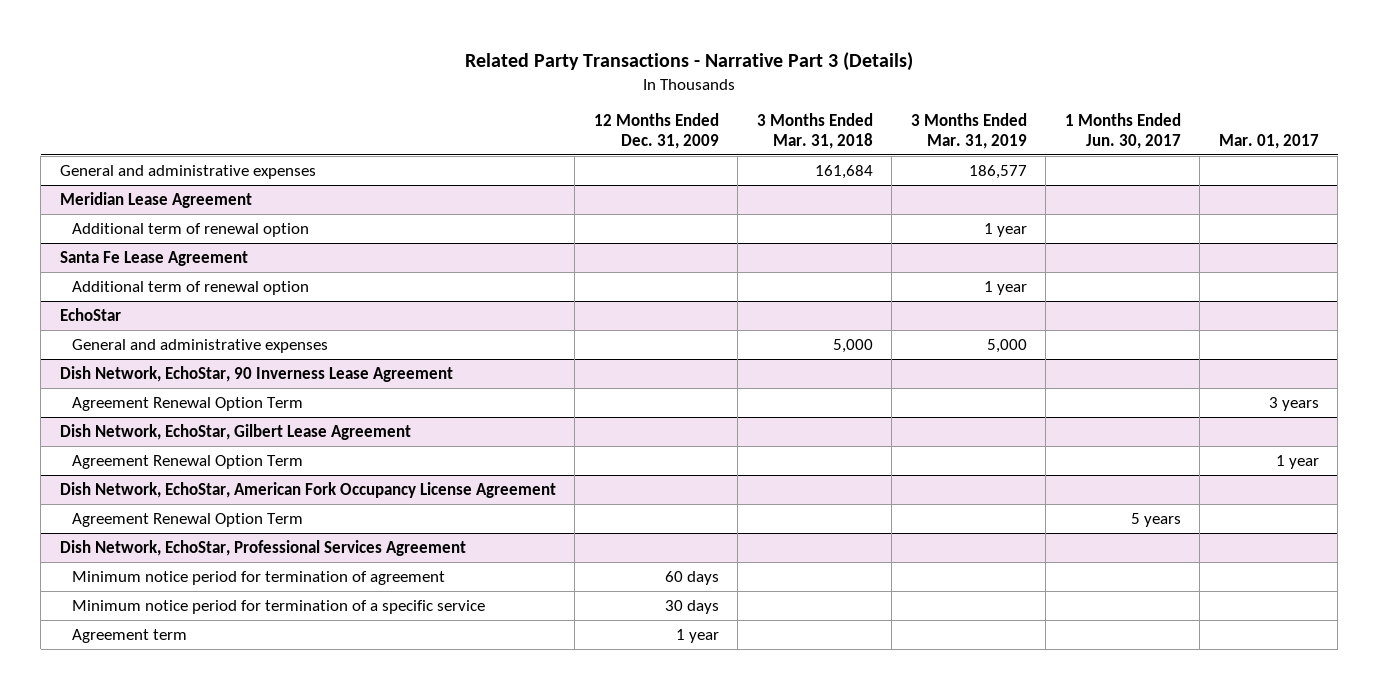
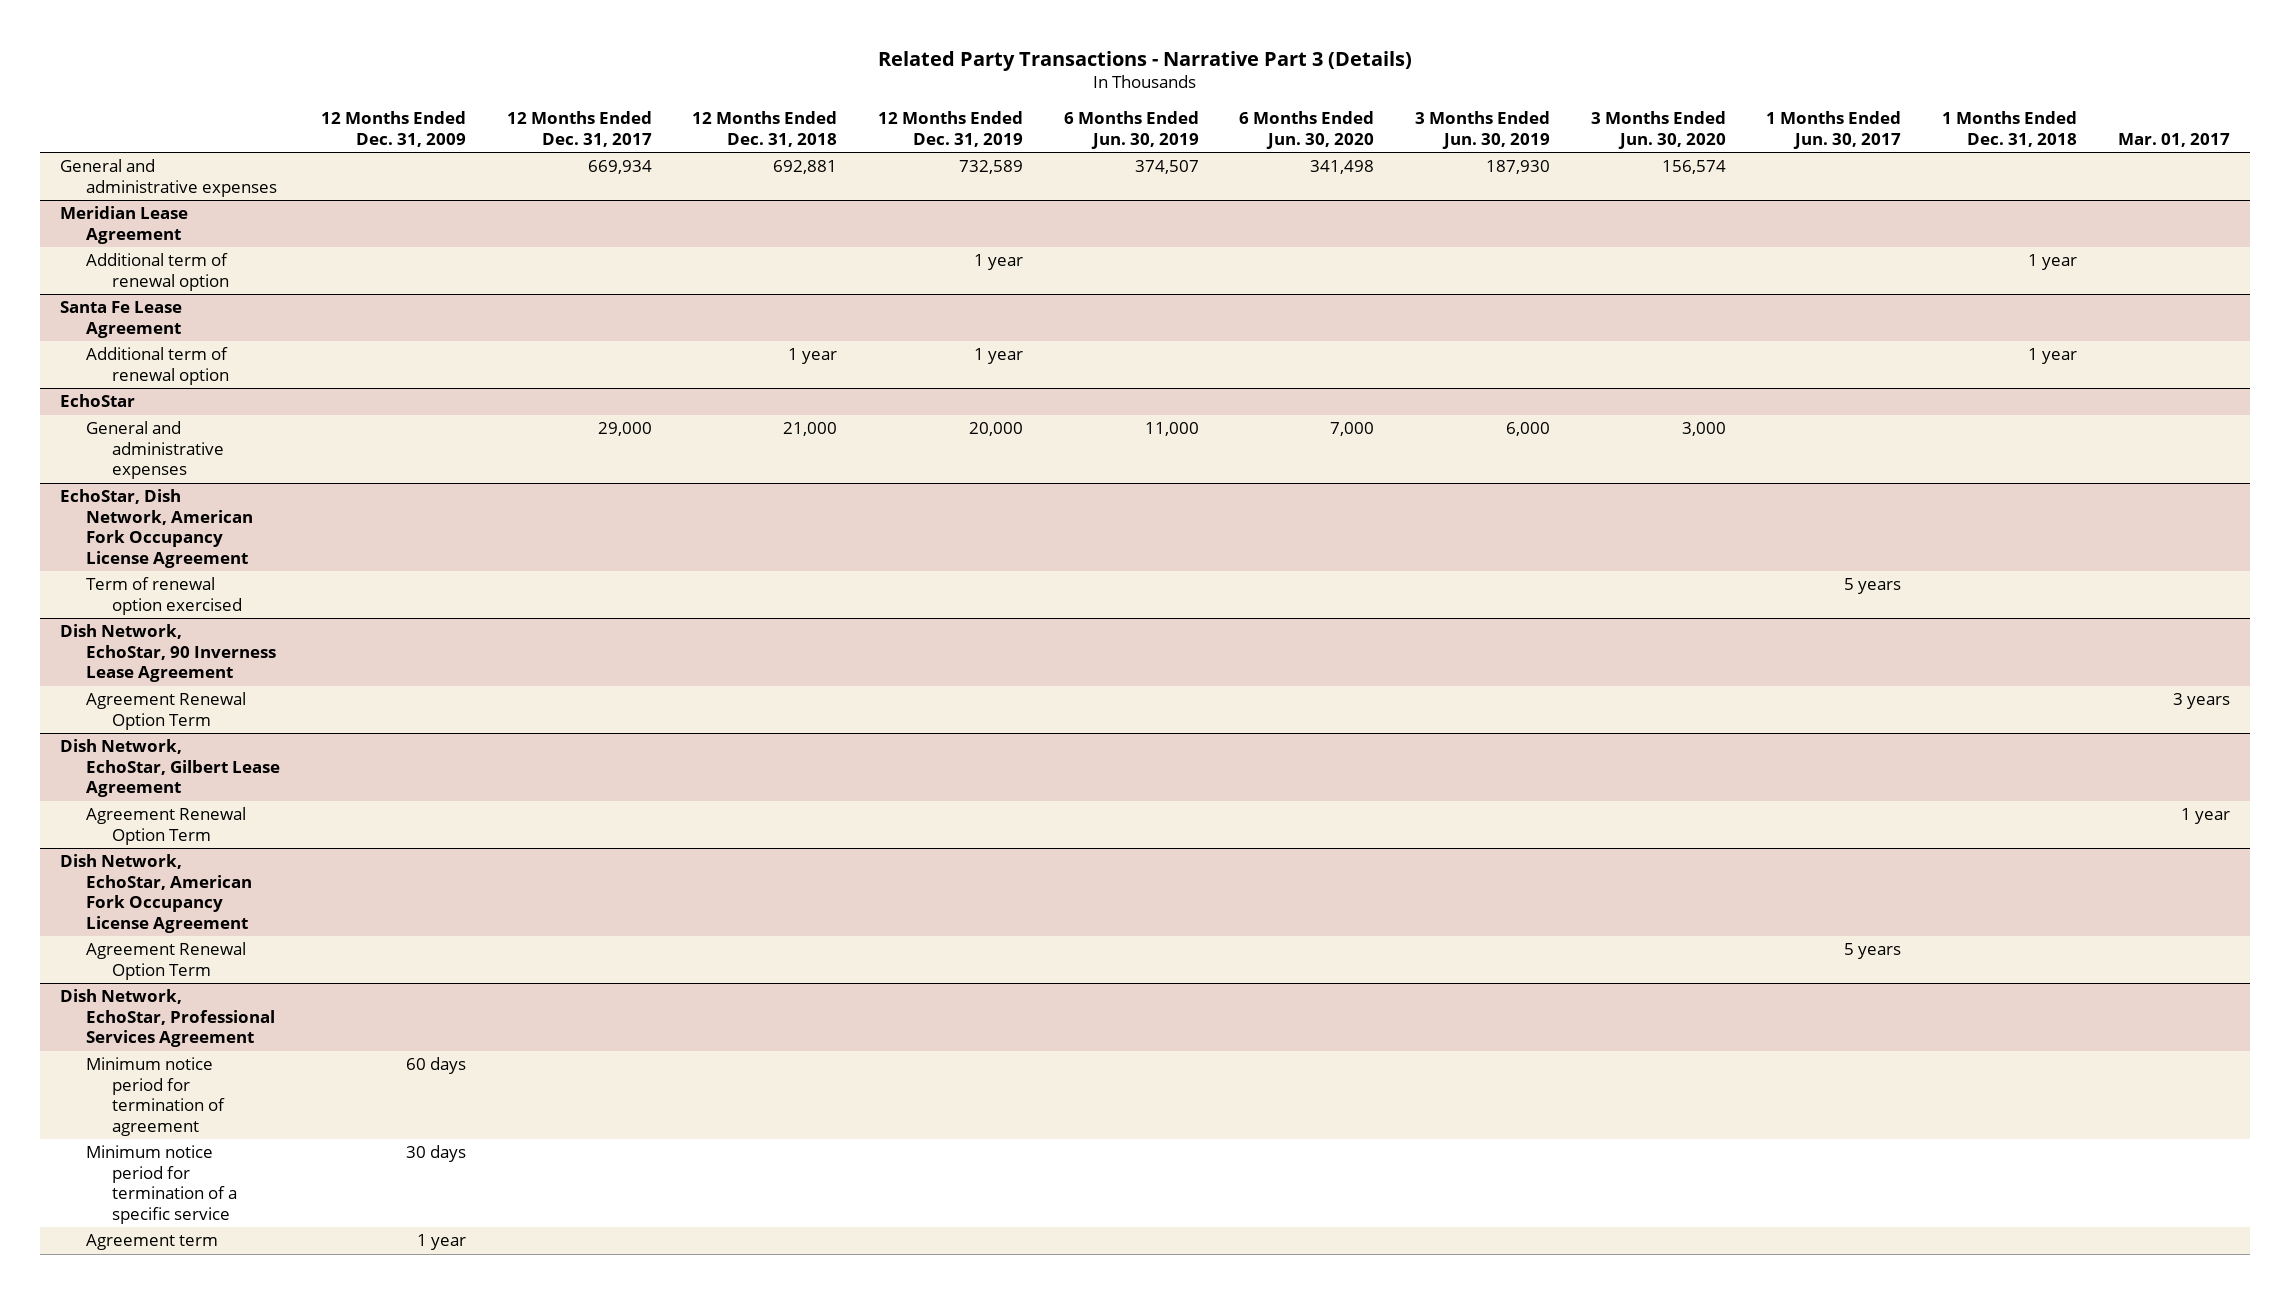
[756,113,873,149] 3 Months Ended Mar. 31, 2018 -> none
[910,113,1027,149] 3 Months Ended Mar. 31, 2019 -> none
none -> [506,111,652,147] 12 Months Ended Dec. 31, 2017
none -> [692,111,838,147] 12 Months Ended Dec. 31, 2018
none -> [877,111,1023,147] 12 Months Ended Dec. 31, 2019
none -> [1063,111,1199,149] 6 Months Ended Jun. 30, 2019
none -> [1239,111,1375,149] 6 Months Ended Jun. 30, 2020
none -> [1415,111,1551,149] 3 Months Ended Jun. 30, 2019
none -> [1590,111,1726,149] 3 Months Ended Jun. 30, 2020
none -> [1942,111,2078,147] 1 Months Ended Dec. 31, 2018
none -> [60,489,254,568] EchoStar, Dish Network, American Fork Occupancy License Agreement
none -> [86,577,243,615] Term of renewal option exercised

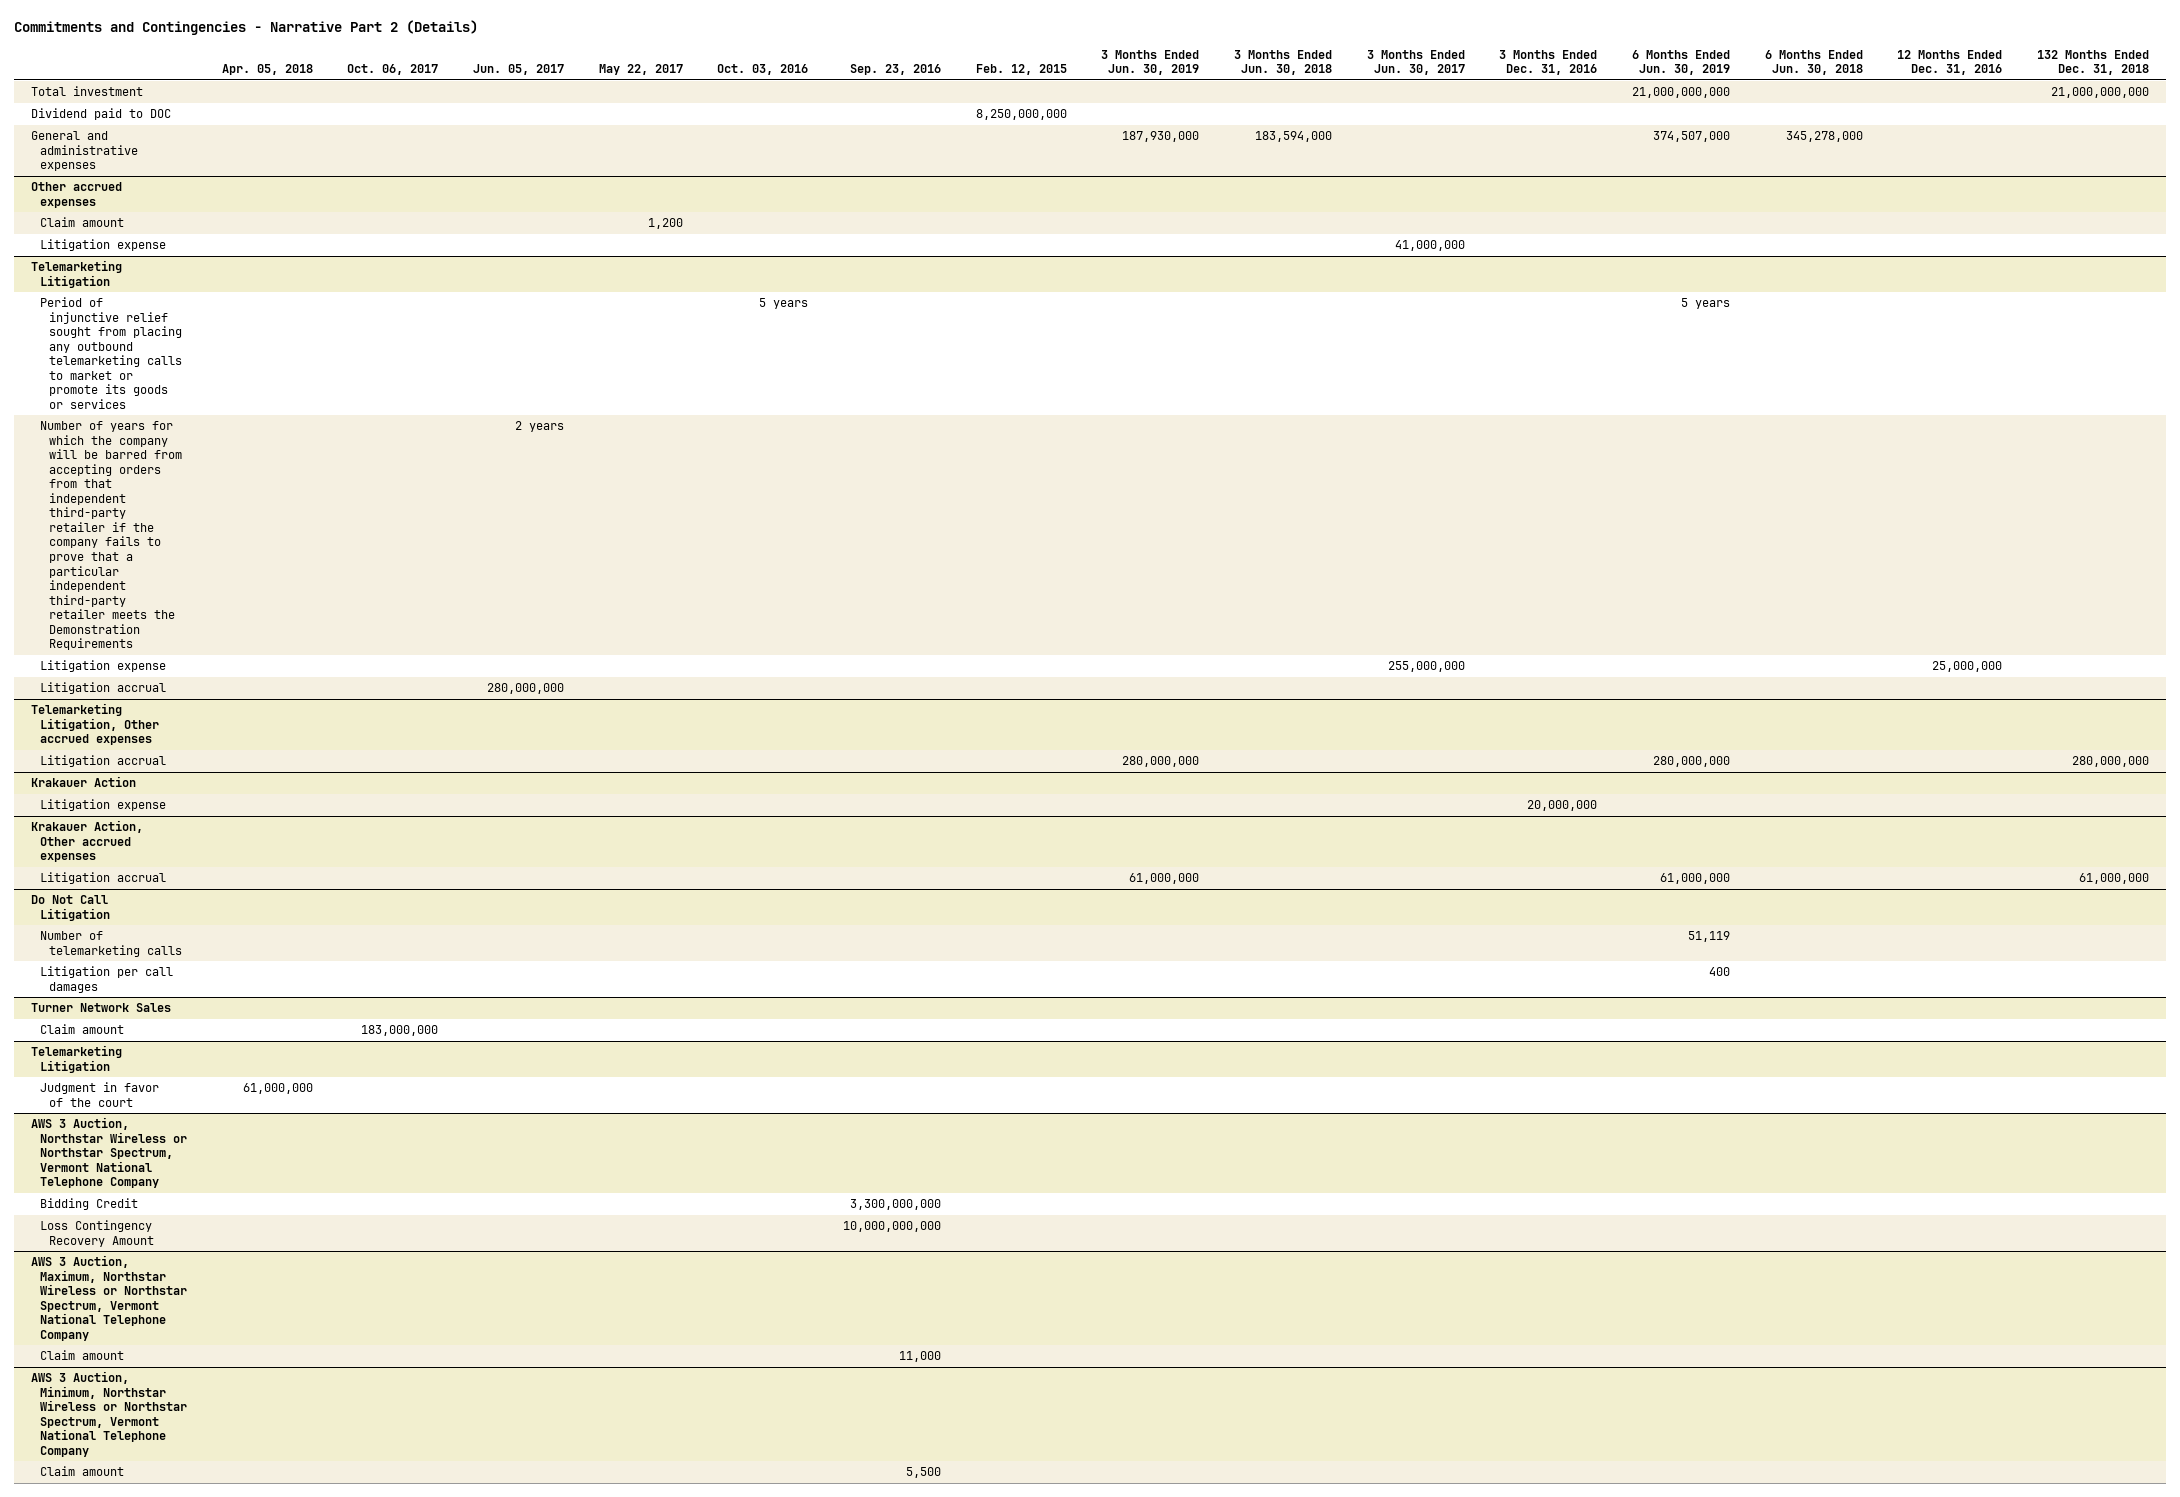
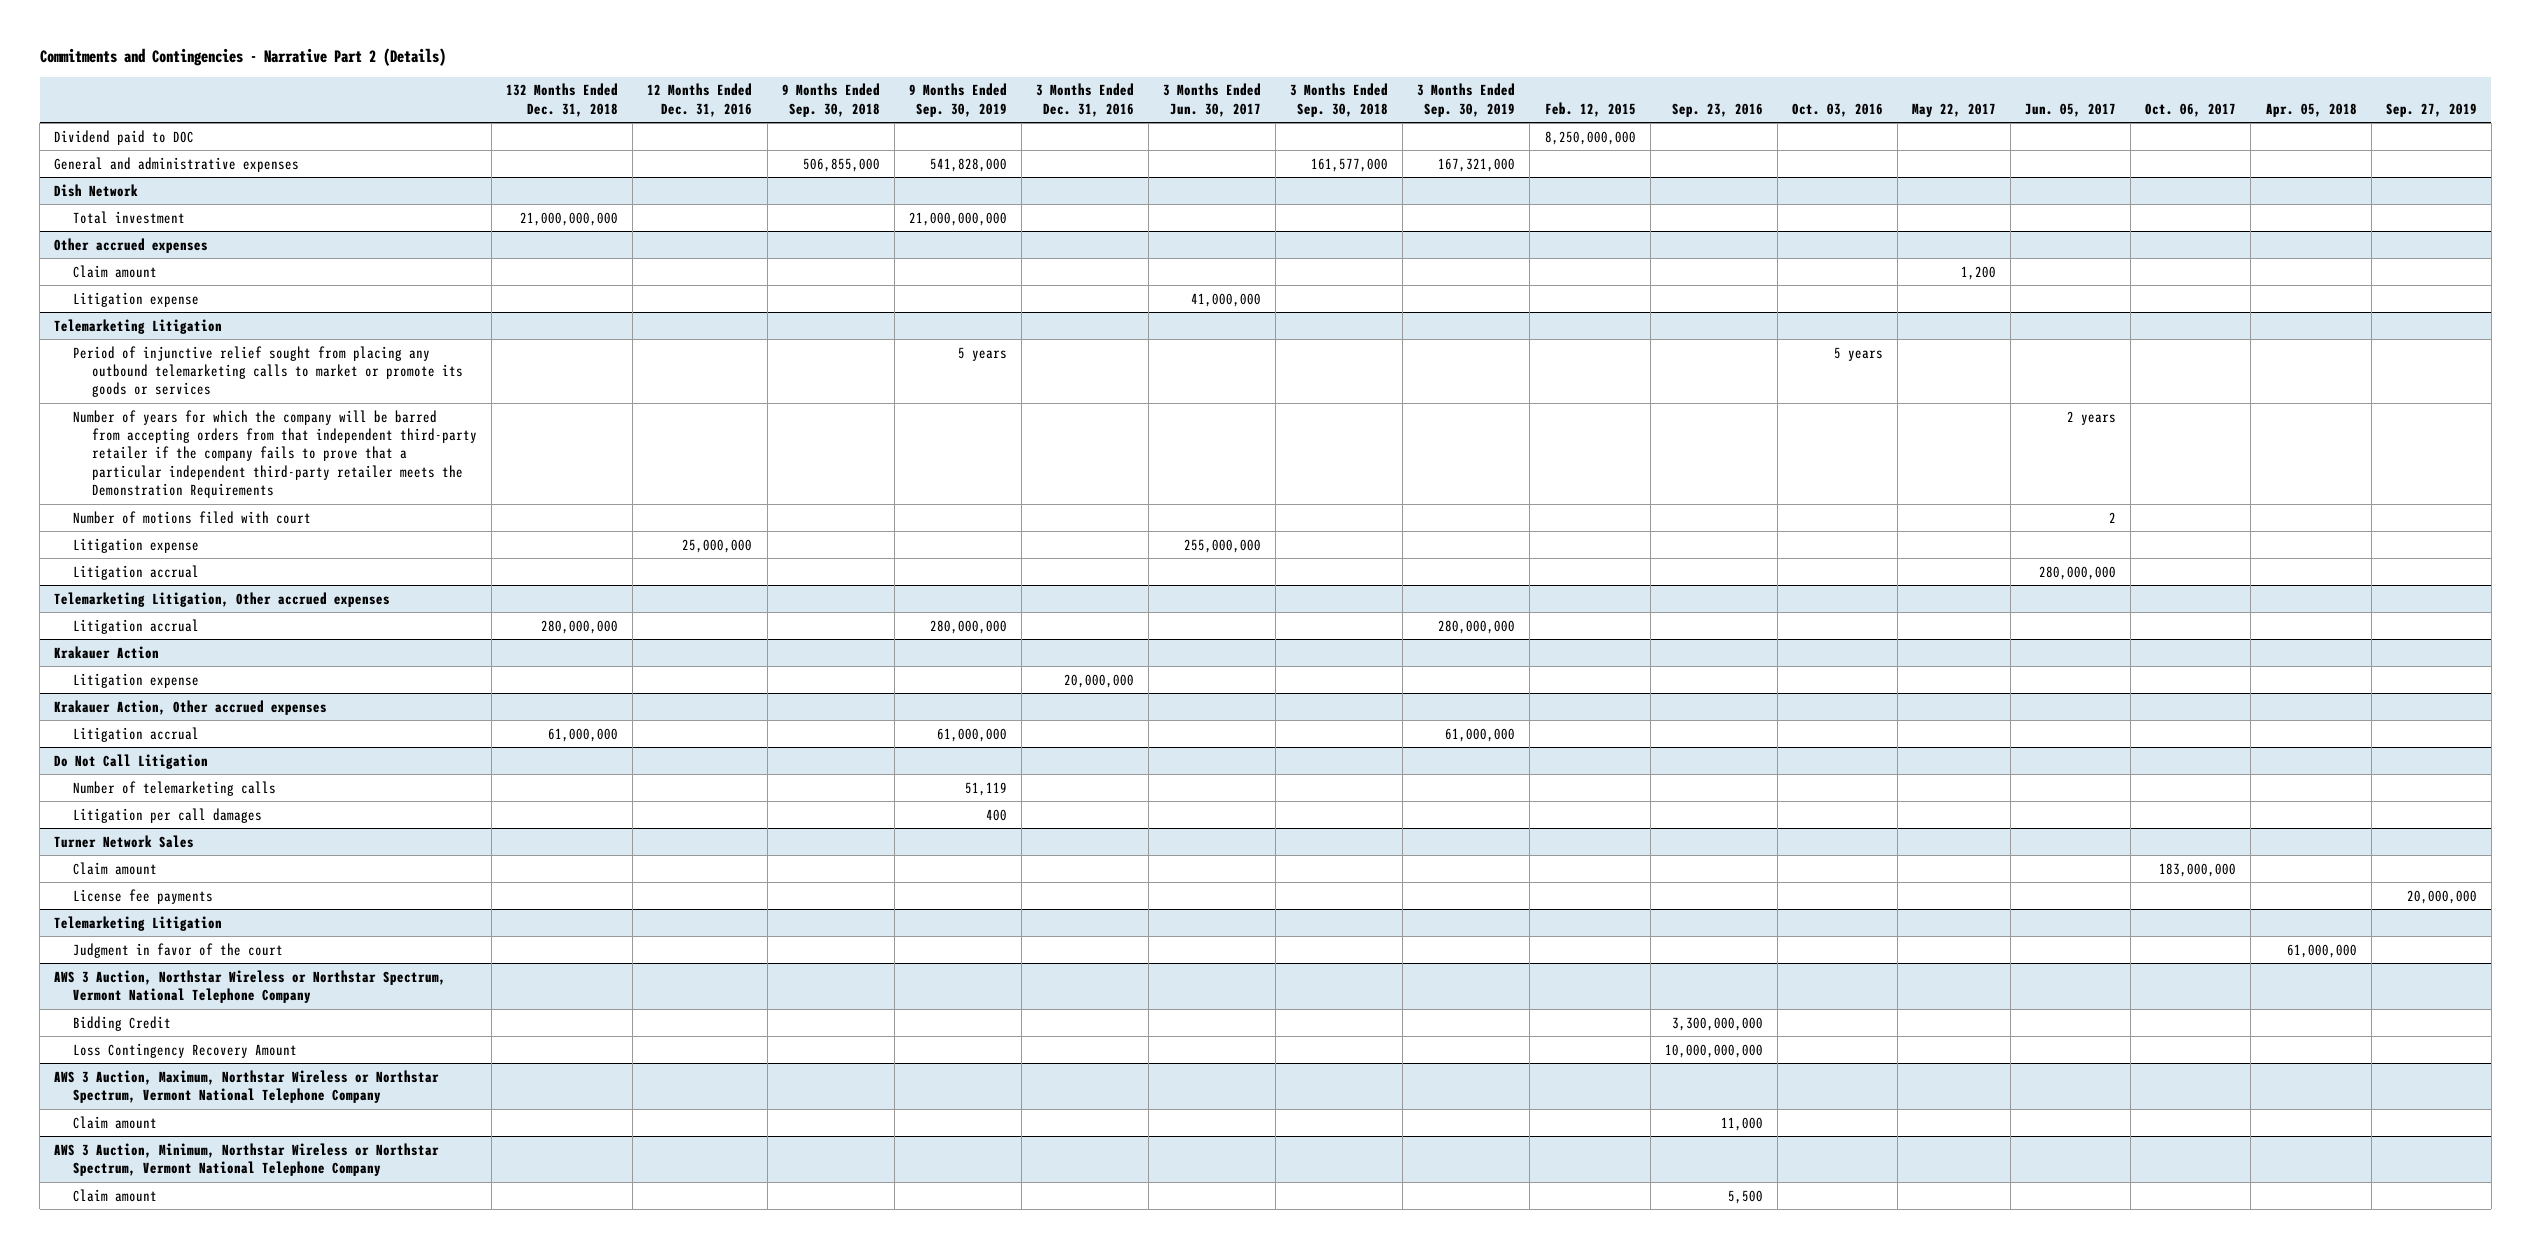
[1101,49,1200,76] 3 Months Ended Jun. 30, 2019 -> none
[1233,49,1332,76] 3 Months Ended Jun. 30, 2018 -> none
[1631,49,1730,76] 6 Months Ended Jun. 30, 2019 -> none
[1764,49,1863,76] 6 Months Ended Jun. 30, 2018 -> none
none -> [781,83,880,117] 9 Months Ended Sep. 30, 2018
none -> [908,83,1007,117] 9 Months Ended Sep. 30, 2019
none -> [1290,83,1389,117] 3 Months Ended Sep. 30, 2018
none -> [1417,83,1516,117] 3 Months Ended Sep. 30, 2019
none -> [2385,102,2477,117] Sep. 27, 2019
[31,85,144,96] Total investment -> none
none -> [54,183,139,197] Dish Network
none -> [73,210,186,224] Total investment
none -> [73,510,312,524] Number of motions filed with court
none -> [73,888,214,904] License fee payments

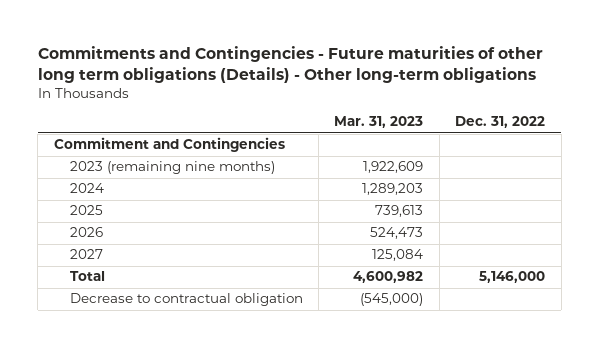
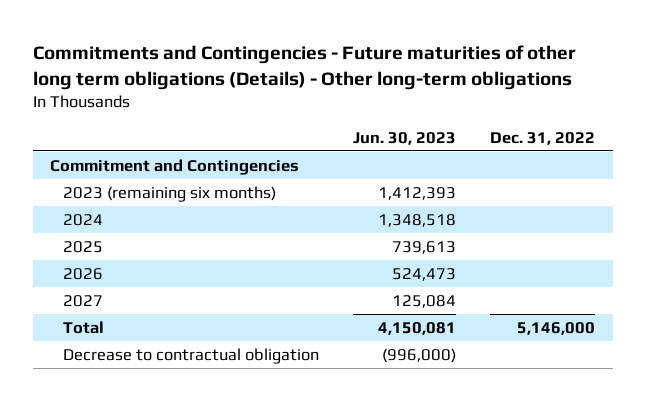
[334,116,424,129] Mar. 31, 2023 -> none
none -> [352,131,456,145] Jun. 30, 2023
[69,161,275,175] 2023 (remaining nine months) -> [62,185,276,202] 2023 (remaining six months)

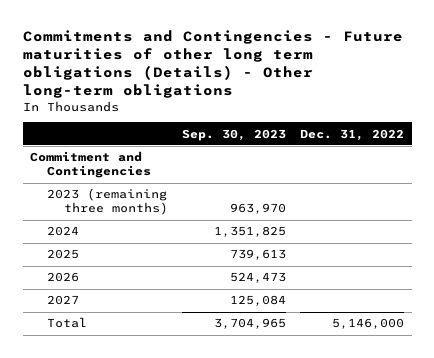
[352,131,456,145] Jun. 30, 2023 -> none
none -> [182,128,287,141] Sep. 30, 2023
[62,185,276,202] 2023 (remaining six months) -> [47,188,169,216] 2023 (remaining three months)
[62,347,319,364] Decrease to contractual obligation -> none

